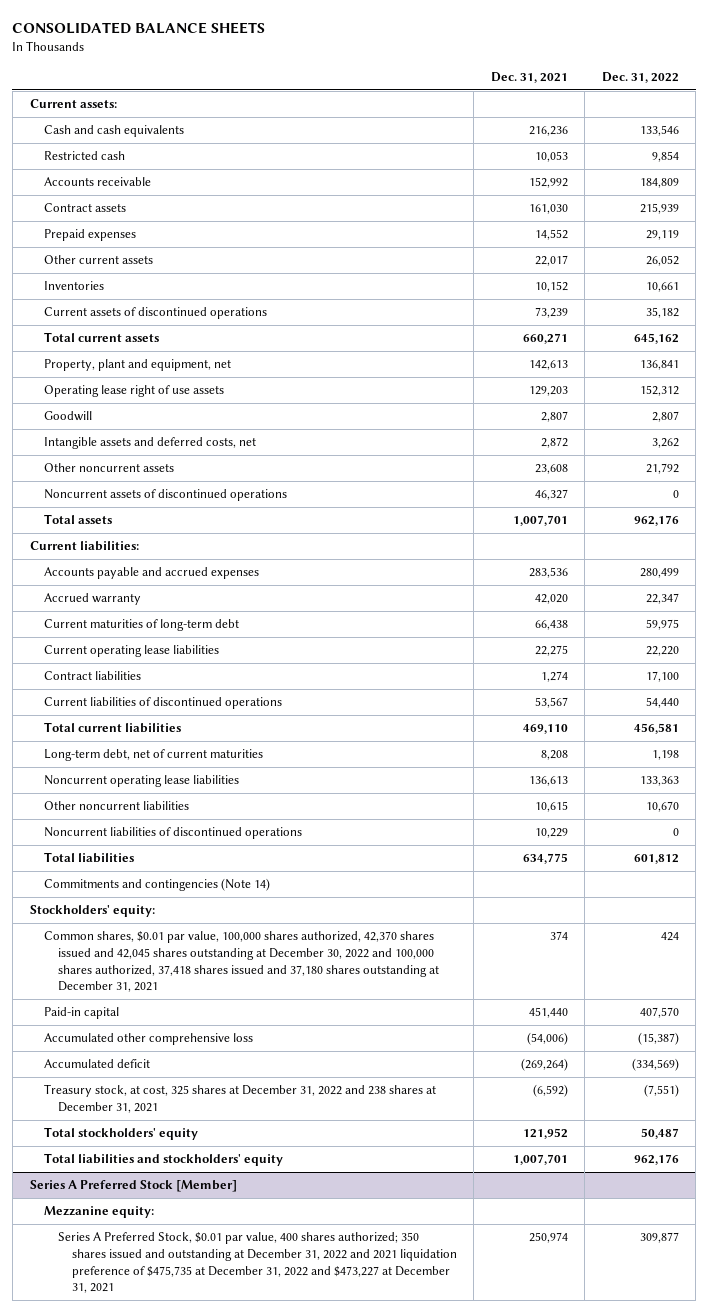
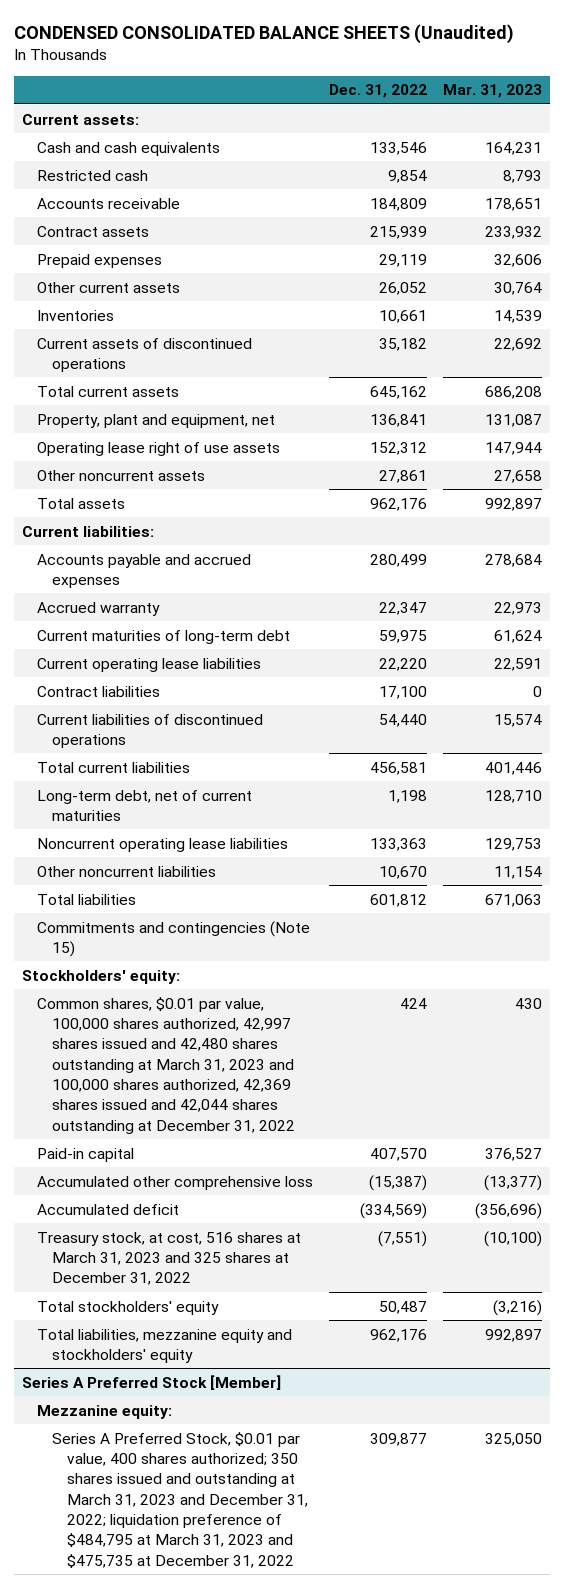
[12,21,266,34] CONSOLIDATED BALANCE SHEETS -> [14,23,515,44] CONDENSED CONSOLIDATED BALANCE SHEETS (Unaudited)
[490,71,568,83] Dec. 31, 2021 -> none
none -> [443,84,543,99] Mar. 31, 2023
[43,411,92,422] Goodwill -> none
[43,437,256,450] Intangible assets and deferred costs, net -> none
[43,489,287,502] Noncurrent assets of discontinued operations -> none
[645,463,679,475] 21,792 -> [379,469,428,483] 27,861
[43,827,302,840] Noncurrent liabilities of discontinued operations -> none
[43,878,270,892] Commitments and contingencies (Note 14) -> [37,920,311,957] Commitments and contingencies (Note 15)
[43,931,439,993] Common shares, $0.01 par value, 100,000 shares authorized, 42,370 shares issued and 42,045 shares outstanding at December 30, 2022 and 100,000 shares authorized, 37,418 shares issued and 37,180 shares outstanding at December 31, 2021 -> [37,996,296,1134] Common shares, $0.01 par value, 100,000 shares authorized, 42,997 shares issued and 42,480 shares outstanding at March 31, 2023 and 100,000 shares authorized, 42,369 shares issued and 42,044 shares outstanding at December 31, 2022
[43,1084,436,1113] Treasury stock, at cost, 325 shares at December 31, 2022 and 238 shares at December 31, 2021 -> [37,1231,302,1286] Treasury stock, at cost, 516 shares at March 31, 2023 and 325 shares at December 31, 2022
[43,1153,283,1167] Total liabilities and stockholders' equity -> [37,1328,293,1363] Total liabilities, mezzanine equity and stockholders' equity
[57,1232,457,1294] Series A Preferred Stock, $0.01 par value, 400 shares authorized; 350 shares issued and outstanding at December 31, 2022 and 2021 liquidation preference of $475,735 at December 31, 2022 and $473,227 at December 31, 2021 -> [52,1431,309,1568] Series A Preferred Stock, $0.01 par value, 400 shares authorized; 350 shares issued and outstanding at March 31, 2023 and December 31, 2022; liquidation preference of $484,795 at March 31, 2023 and $475,735 at December 31, 2022

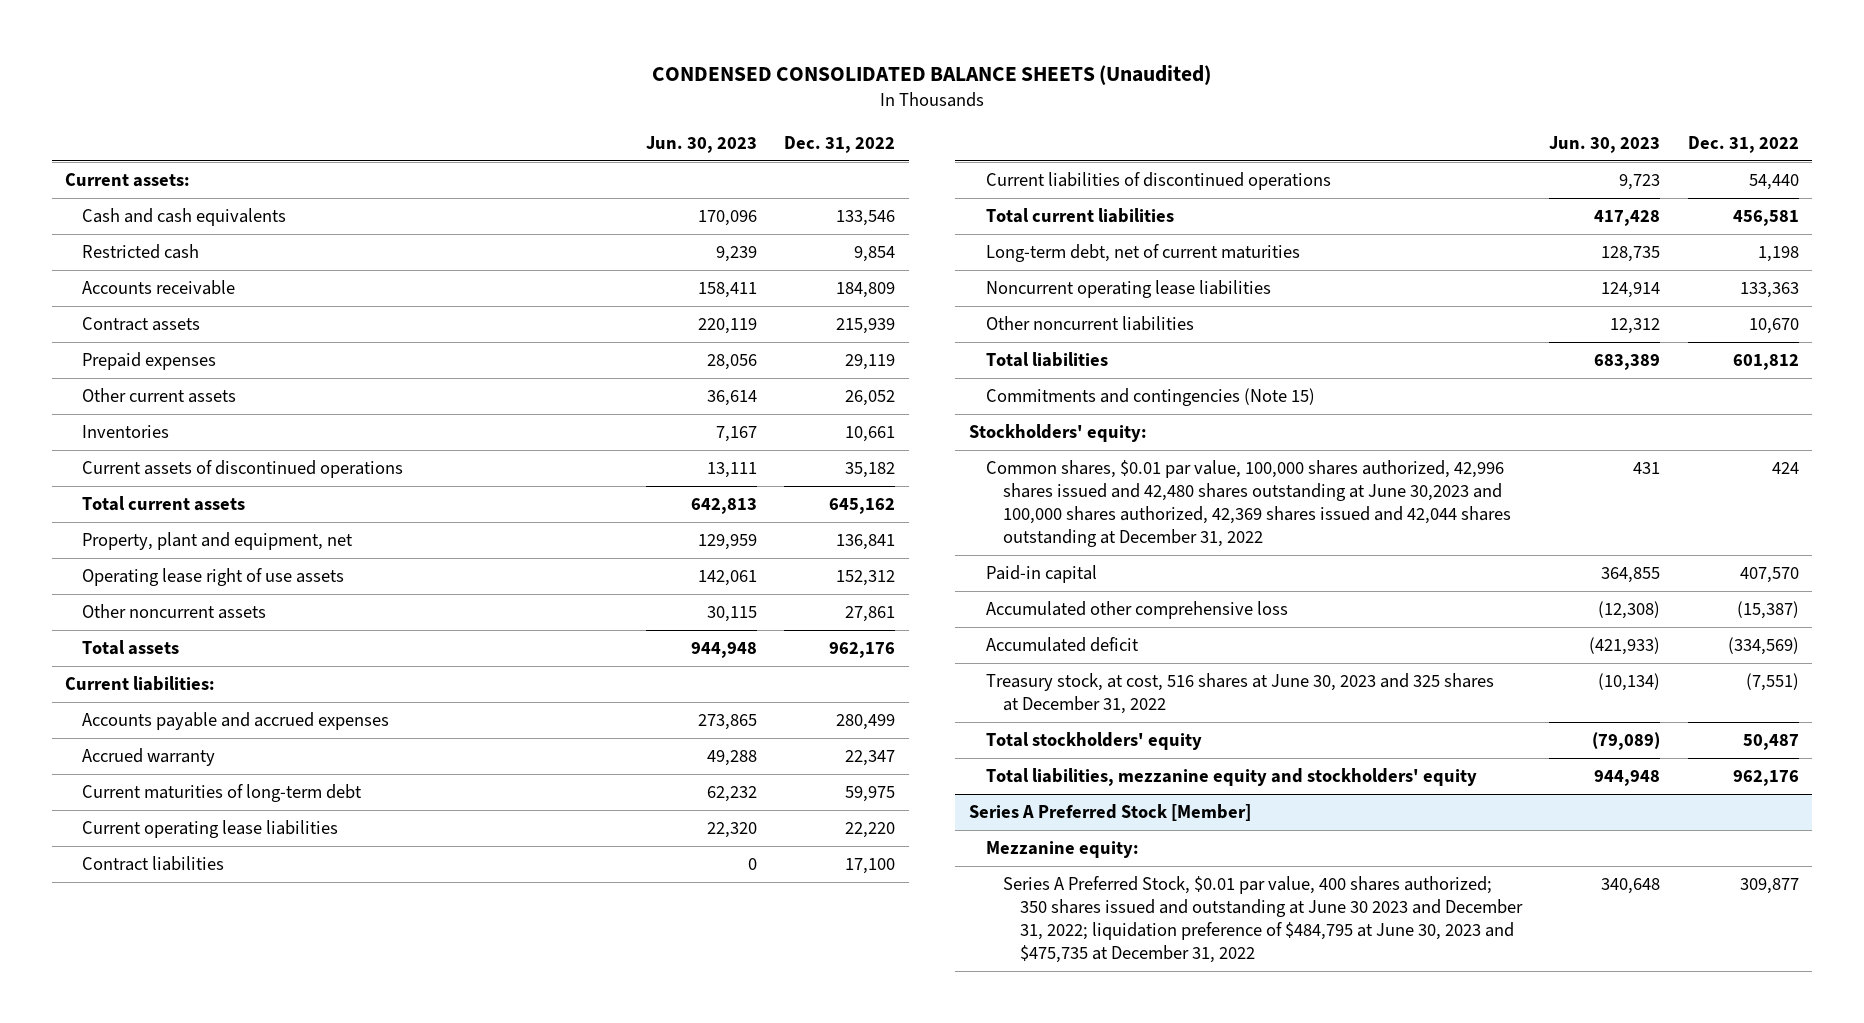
[443,84,543,99] Mar. 31, 2023 -> none
none -> [645,136,757,154] Jun. 30, 2023
[37,996,296,1134] Common shares, $0.01 par value, 100,000 shares authorized, 42,997 shares issued and 42,480 shares outstanding at March 31, 2023 and 100,000 shares authorized, 42,369 shares issued and 42,044 shares outstanding at December 31, 2022 -> [986,460,1511,547] Common shares, $0.01 par value, 100,000 shares authorized, 42,996 shares issued and 42,480 shares outstanding at June 30,2023 and 100,000 shares authorized, 42,369 shares issued and 42,044 shares outstanding at December 31, 2022
[37,1231,302,1286] Treasury stock, at cost, 516 shares at March 31, 2023 and 325 shares at December 31, 2022 -> [986,673,1495,715] Treasury stock, at cost, 516 shares at June 30, 2023 and 325 shares at December 31, 2022
[52,1431,309,1568] Series A Preferred Stock, $0.01 par value, 400 shares authorized; 350 shares issued and outstanding at March 31, 2023 and December 31, 2022; liquidation preference of $484,795 at March 31, 2023 and $475,735 at December 31, 2022 -> [1002,876,1523,963] Series A Preferred Stock, $0.01 par value, 400 shares authorized; 350 shares issued and outstanding at June 30 2023 and December 31, 2022; liquidation preference of $484,795 at June 30, 2023 and $475,735 at December 31, 2022

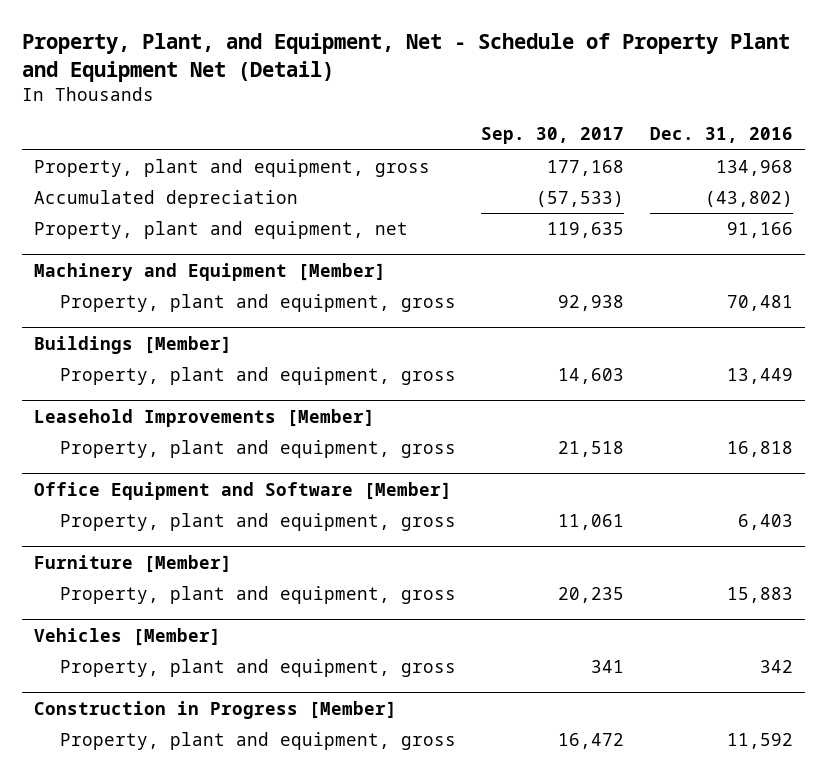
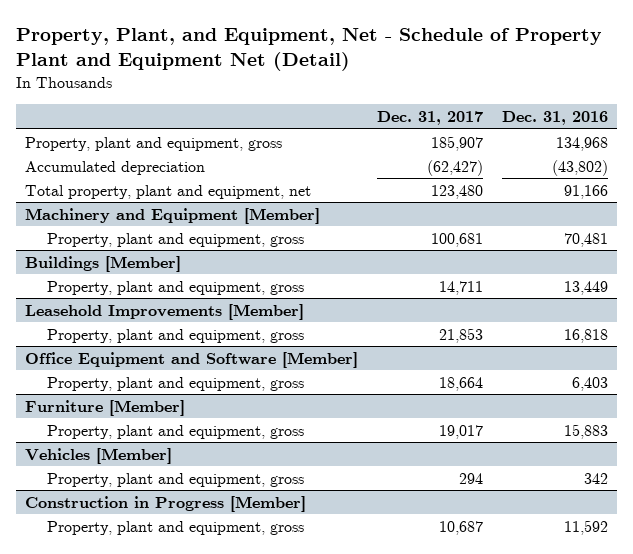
[481,127,625,145] Sep. 30, 2017 -> none
none -> [377,111,484,126] Dec. 31, 2017
[34,221,409,240] Property, plant and equipment, net -> [25,184,312,199] Total property, plant and equipment, net

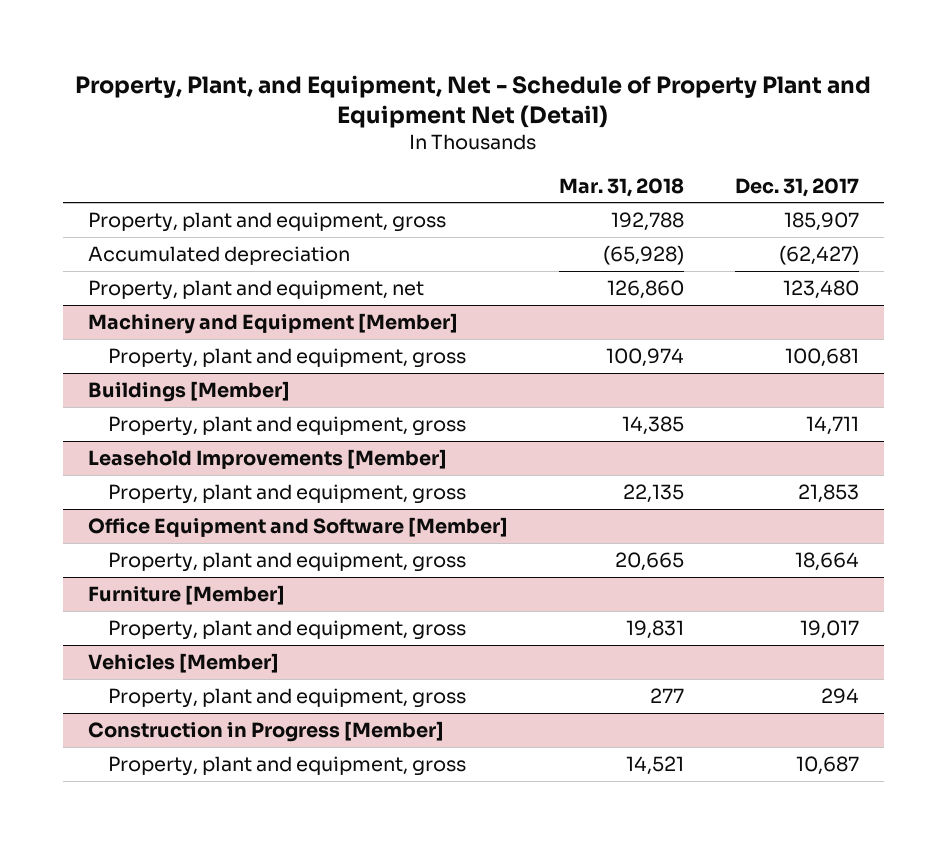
[501,111,608,126] Dec. 31, 2016 -> none
none -> [558,177,684,197] Mar. 31, 2018
[25,184,312,199] Total property, plant and equipment, net -> [88,279,425,300] Property, plant and equipment, net

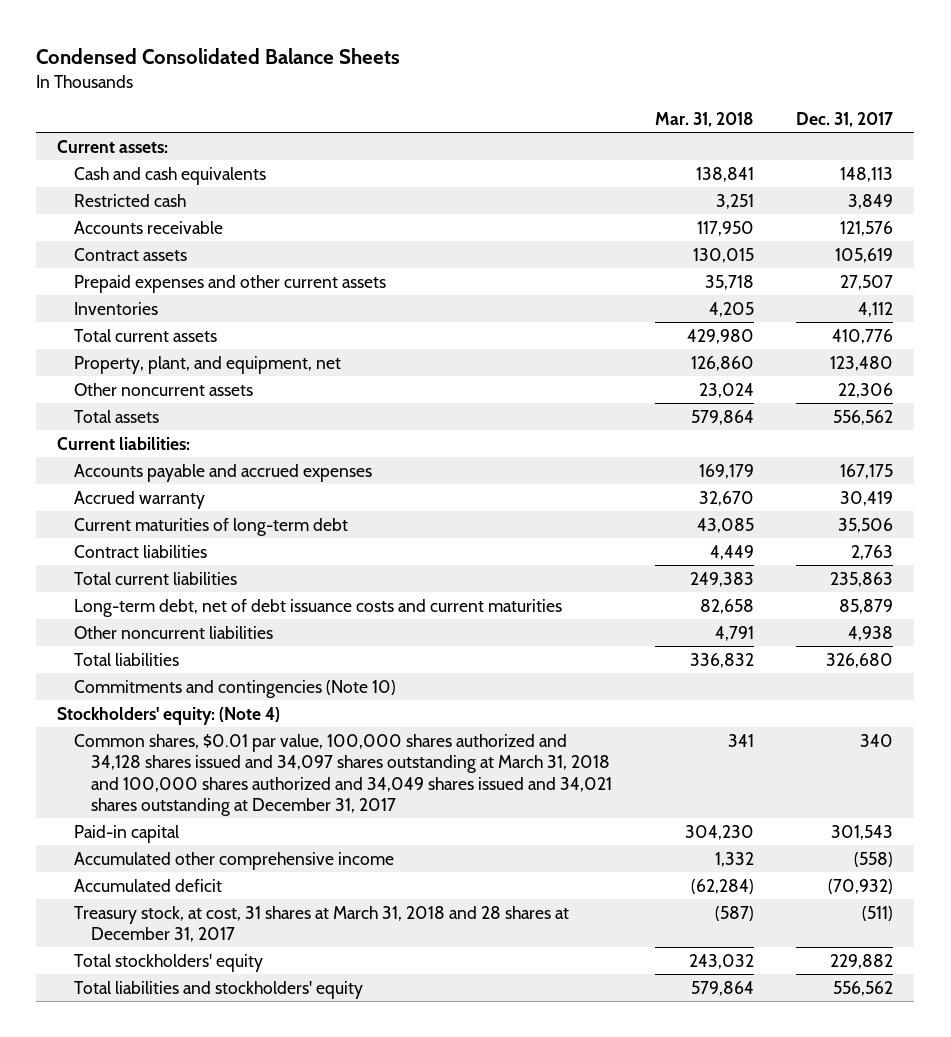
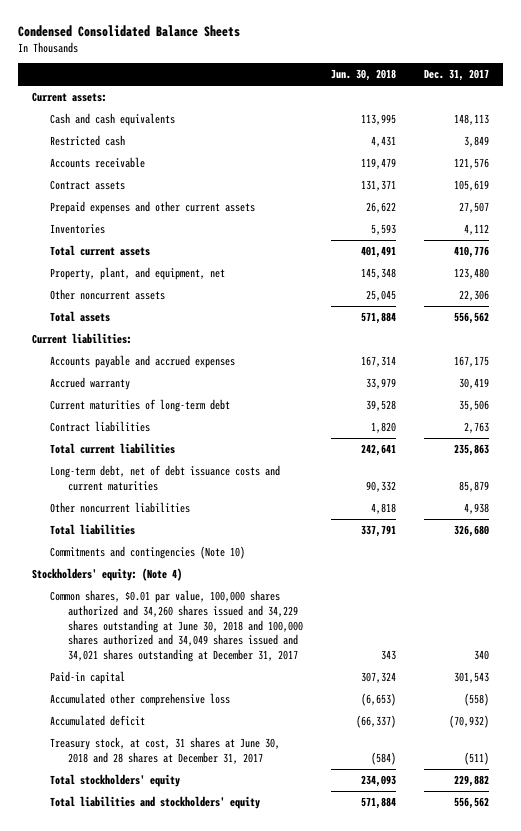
[654,112,754,128] Mar. 31, 2018 -> none
none -> [330,69,396,82] Jun. 30, 2018
[74,733,613,817] Common shares, $0.01 par value, 100,000 shares authorized and 34,128 shares issued and 34,097 shares outstanding at March 31, 2018 and 100,000 shares authorized and 34,049 shares issued and 34,021 shares outstanding at December 31, 2017 -> [49,590,303,663] Common shares, $0.01 par value, 100,000 shares authorized and 34,260 shares issued and 34,229 shares outstanding at June 30, 2018 and 100,000 shares authorized and 34,049 shares issued and 34,021 shares outstanding at December 31, 2017
[74,851,395,870] Accumulated other comprehensive income -> [49,693,230,707] Accumulated other comprehensive loss
[74,905,570,943] Treasury stock, at cost, 31 shares at March 31, 2018 and 28 shares at December 31, 2017 -> [49,737,280,764] Treasury stock, at cost, 31 shares at June 30, 2018 and 28 shares at December 31, 2017

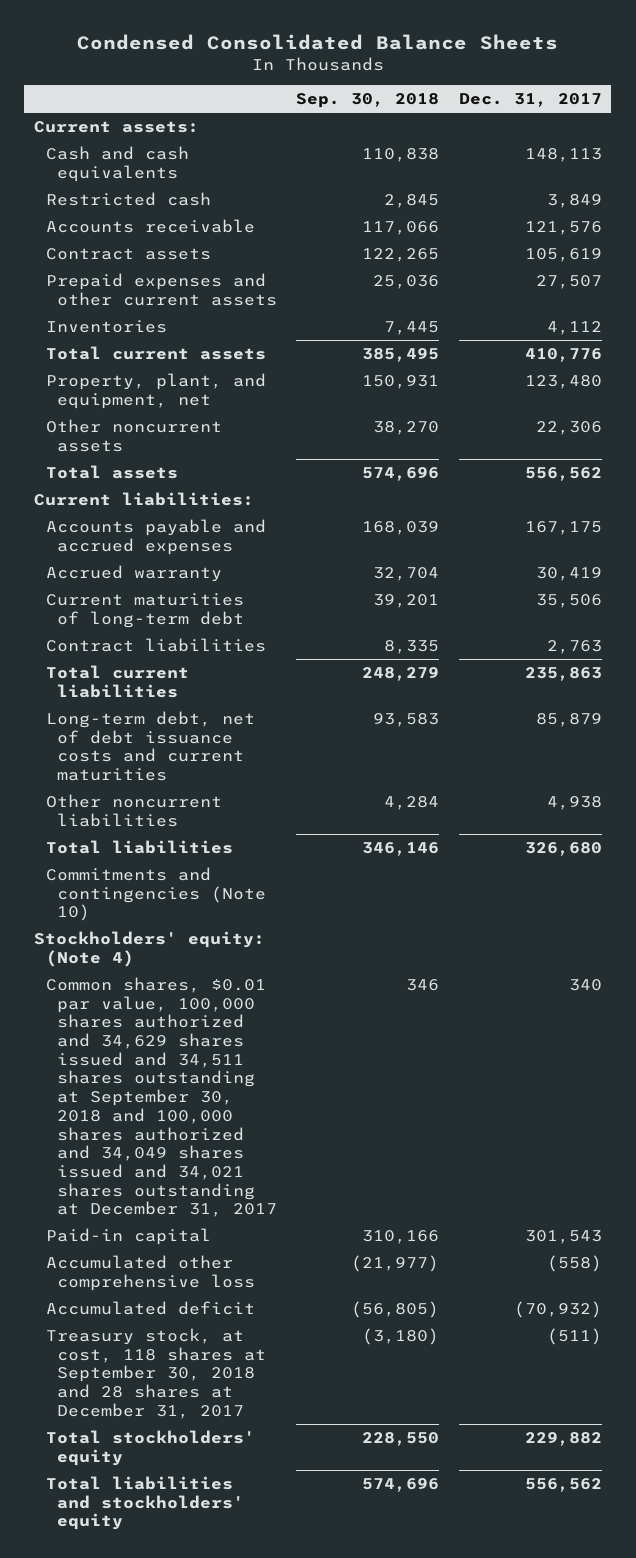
[330,69,396,82] Jun. 30, 2018 -> none
none -> [296,93,440,109] Sep. 30, 2018
[49,590,303,663] Common shares, $0.01 par value, 100,000 shares authorized and 34,260 shares issued and 34,229 shares outstanding at June 30, 2018 and 100,000 shares authorized and 34,049 shares issued and 34,021 shares outstanding at December 31, 2017 -> [45,976,277,1218] Common shares, $0.01 par value, 100,000 shares authorized and 34,629 shares issued and 34,511 shares outstanding at September 30, 2018 and 100,000 shares authorized and 34,049 shares issued and 34,021 shares outstanding at December 31, 2017
[49,737,280,764] Treasury stock, at cost, 31 shares at June 30, 2018 and 28 shares at December 31, 2017 -> [45,1327,266,1419] Treasury stock, at cost, 118 shares at September 30, 2018 and 28 shares at December 31, 2017

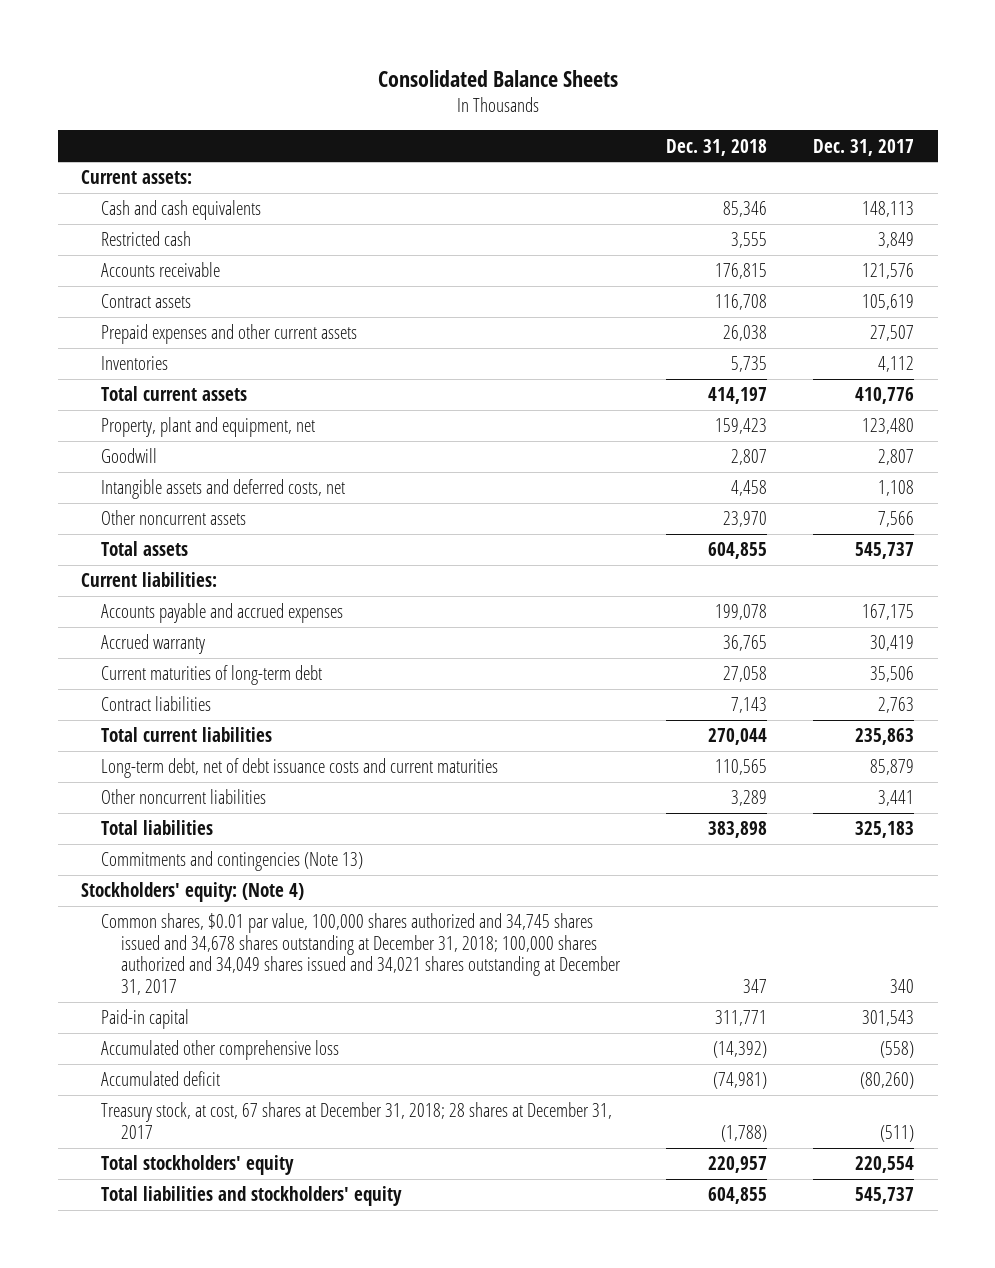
[76,33,558,50] Condensed Consolidated Balance Sheets -> [377,69,618,87] Consolidated Balance Sheets
[296,93,440,109] Sep. 30, 2018 -> none
none -> [666,138,768,156] Dec. 31, 2018
[45,372,266,409] Property, plant, and equipment, net -> [100,417,315,438] Property, plant and equipment, net
none -> [100,448,157,464] Goodwill
none -> [100,479,345,500] Intangible assets and deferred costs, net
[535,420,602,435] 22,306 -> [878,511,915,528] 7,566
[524,466,602,481] 556,562 -> [855,542,915,560] 545,737
[546,795,602,810] 4,938 -> [878,790,915,807] 3,441
[524,841,602,856] 326,680 -> [855,821,915,839] 325,183
[45,866,266,922] Commitments and contingencies (Note 10) -> [100,851,363,872] Commitments and contingencies (Note 13)
[45,976,277,1218] Common shares, $0.01 par value, 100,000 shares authorized and 34,629 shares issued and 34,511 shares outstanding at September 30, 2018 and 100,000 shares authorized and 34,049 shares issued and 34,021 shares outstanding at December 31, 2017 -> [100,913,621,995] Common shares, $0.01 par value, 100,000 shares authorized and 34,745 shares issued and 34,678 shares outstanding at December 31, 2018; 100,000 shares authorized and 34,049 shares issued and 34,021 shares outstanding at December 31, 2017
[513,1300,602,1318] (70,932) -> [860,1072,915,1090] (80,260)
[45,1327,266,1419] Treasury stock, at cost, 118 shares at September 30, 2018 and 28 shares at December 31, 2017 -> [100,1102,612,1139] Treasury stock, at cost, 67 shares at December 31, 2018; 28 shares at December 31, 2017
[524,1431,602,1446] 229,882 -> [855,1156,915,1174] 220,554
[524,1477,602,1492] 556,562 -> [855,1187,915,1205] 545,737

